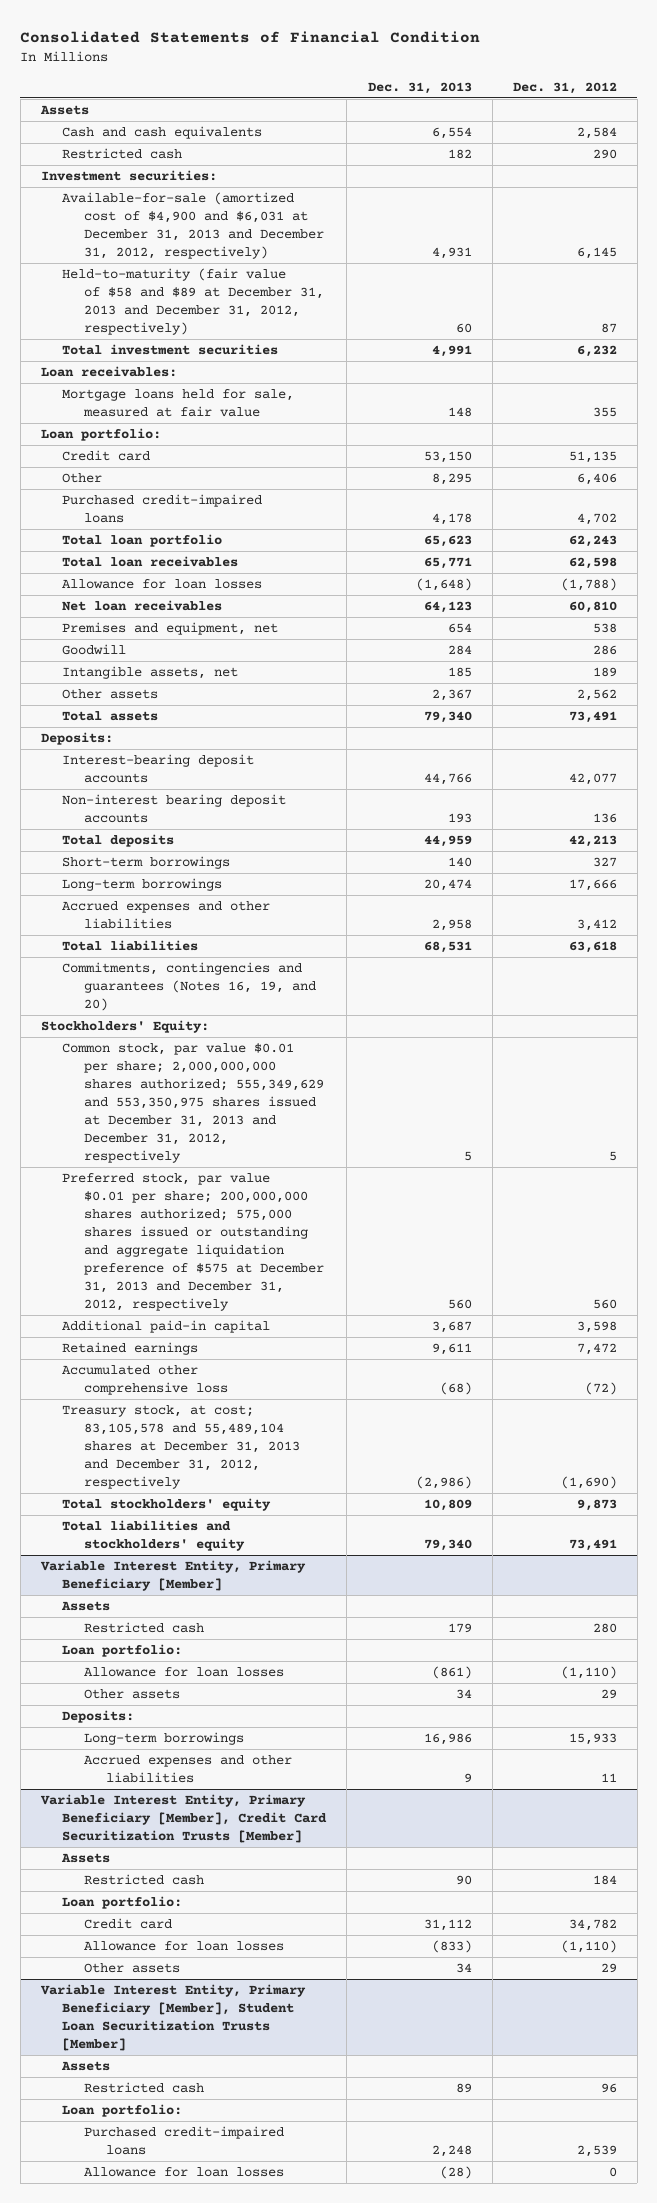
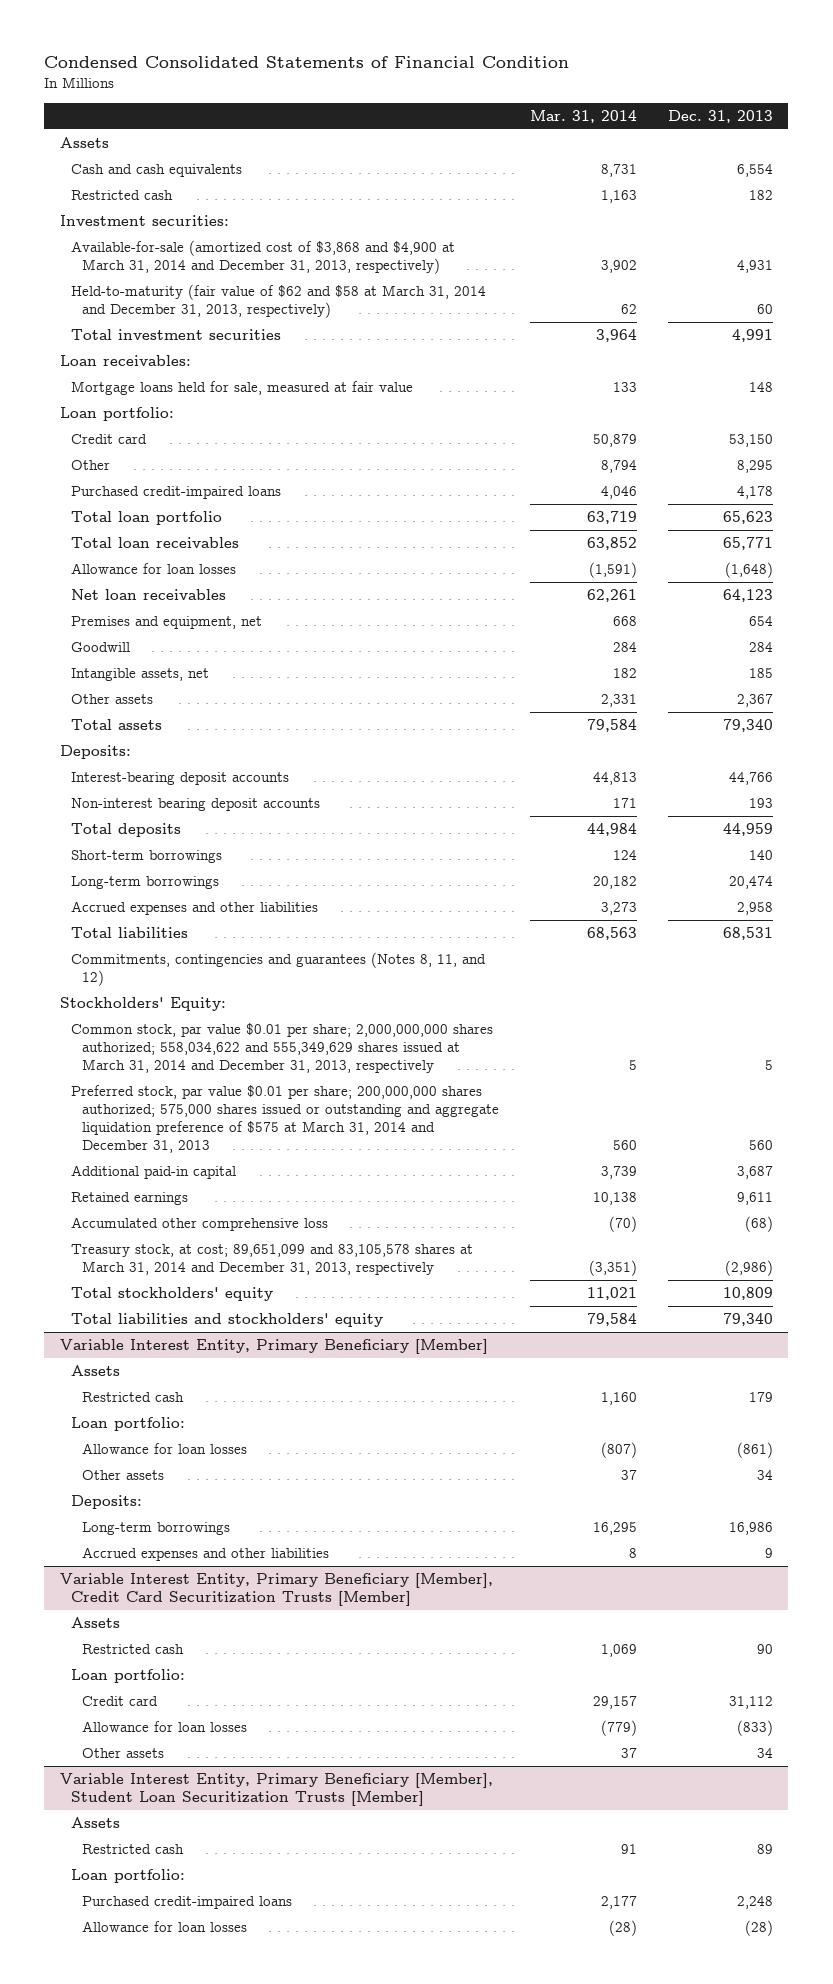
[20,31,481,44] Consolidated Statements of Financial Condition -> [44,55,570,68] Condensed Consolidated Statements of Financial Condition
[512,81,617,94] Dec. 31, 2012 -> none
none -> [530,109,638,123] Mar. 31, 2014
[62,192,325,259] Available-for-sale (amortized cost of $4,900 and $6,031 at December 31, 2013 and December 31, 2012, respectively) -> [71,240,456,275] Available-for-sale (amortized cost of $3,868 and $4,900 at March 31, 2014 and December 31, 2013, respectively)
[62,268,325,335] Held-to-maturity (fair value of $58 and $89 at December 31, 2013 and December 31, 2012, respectively) -> [71,284,487,319] Held-to-maturity (fair value of $62 and $58 at March 31, 2014 and December 31, 2013, respectively)
[62,962,317,1012] Commitments, contingencies and guarantees (Notes 16, 19, and 20) -> [71,952,487,987] Commitments, contingencies and guarantees (Notes 8, 11, and 12)
[62,1043,325,1163] Common stock, par value $0.01 per share; 2,000,000,000 shares authorized; 555,349,629 and 553,350,975 shares issued at December 31, 2013 and December 31, 2012, respectively -> [71,1023,494,1074] Common stock, par value $0.01 per share; 2,000,000,000 shares authorized; 558,034,622 and 555,349,629 shares issued at March 31, 2014 and December 31, 2013, respectively
[62,1173,325,1311] Preferred stock, par value $0.01 per share; 200,000,000 shares authorized; 575,000 shares issued or outstanding and aggregate liquidation preference of $575 at December 31, 2013 and December 31, 2012, respectively -> [71,1085,500,1154] Preferred stock, par value $0.01 per share; 200,000,000 shares authorized; 575,000 shares issued or outstanding and aggregate liquidation preference of $575 at March 31, 2014 and December 31, 2013
[62,1405,301,1489] Treasury stock, at cost; 83,105,578 and 55,489,104 shares at December 31, 2013 and December 31, 2012, respectively -> [71,1244,474,1276] Treasury stock, at cost; 89,651,099 and 83,105,578 shares at March 31, 2014 and December 31, 2013, respectively

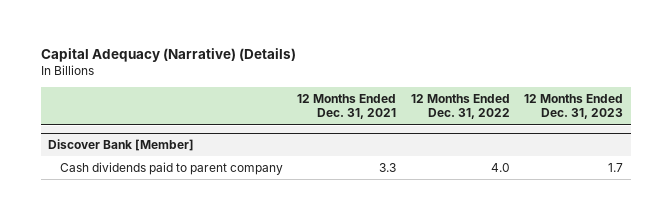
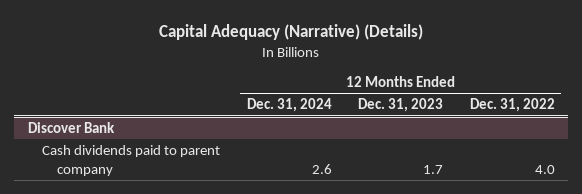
[297,93,397,120] 12 Months Ended Dec. 31, 2021 -> none
none -> [246,98,332,113] Dec. 31, 2024
[47,139,194,152] Discover Bank [Member] -> [27,121,115,133] Discover Bank

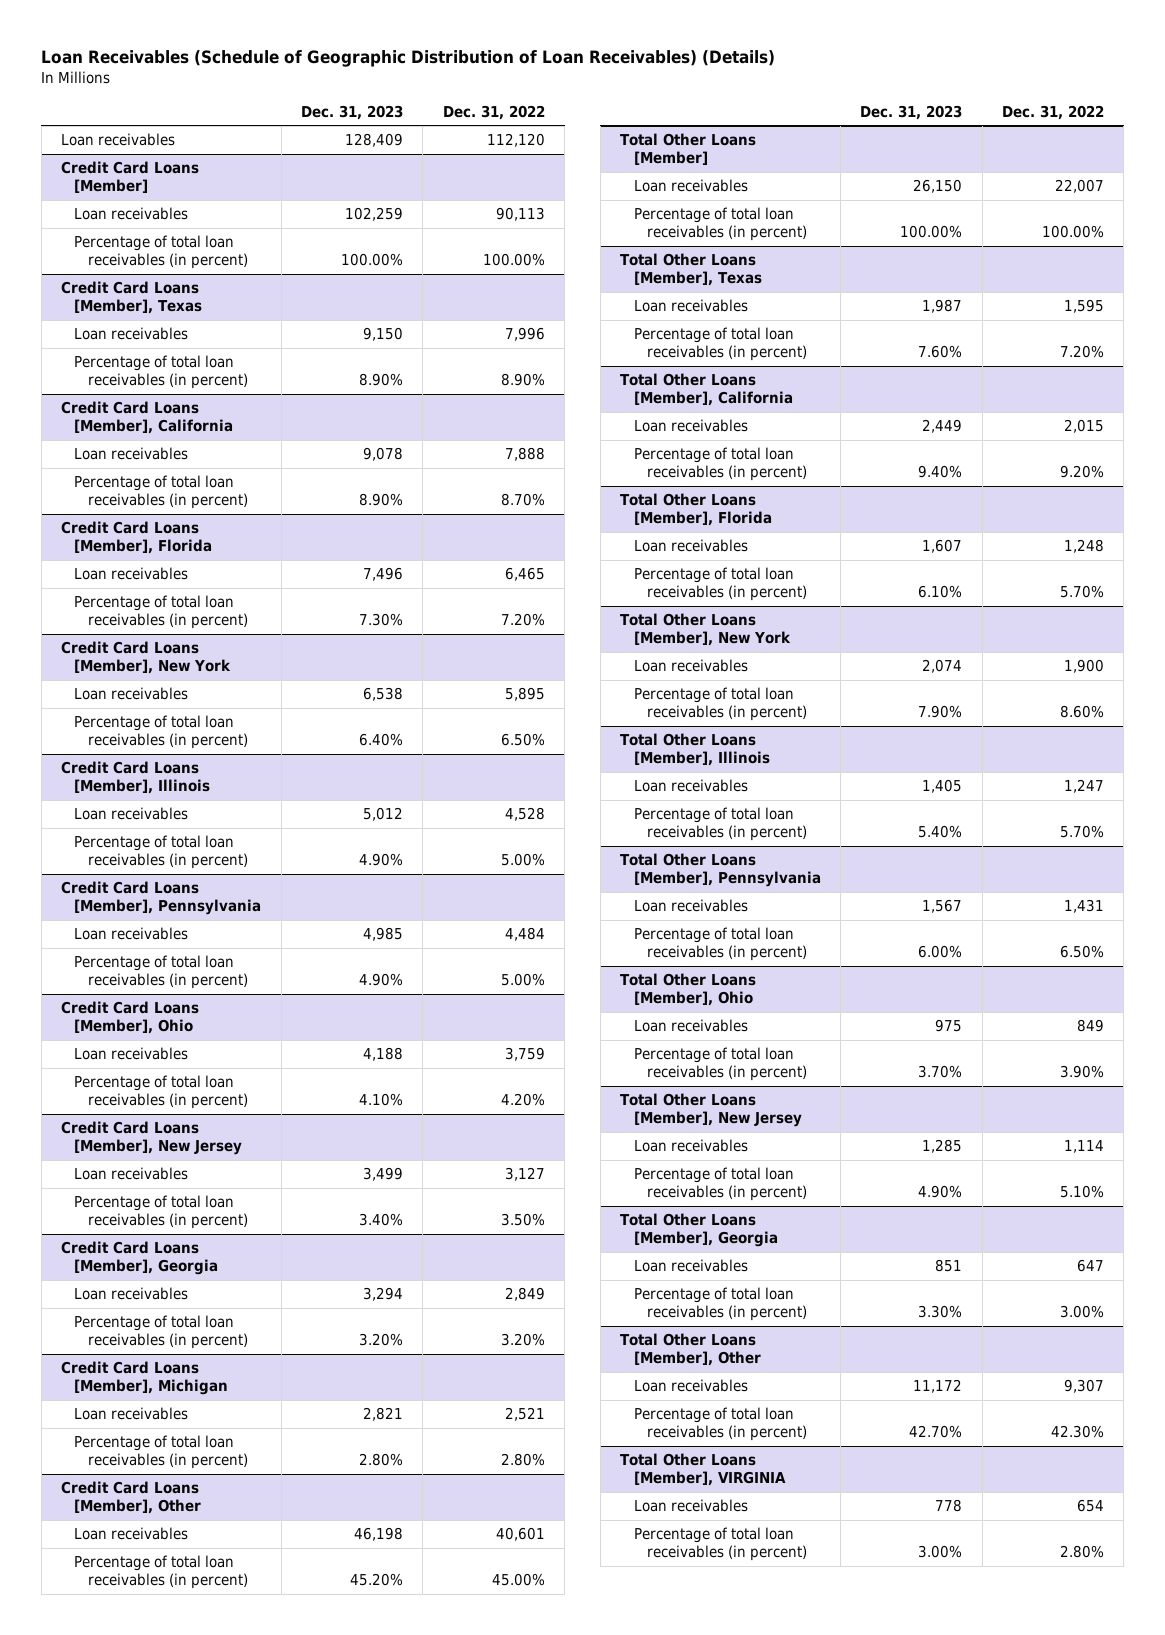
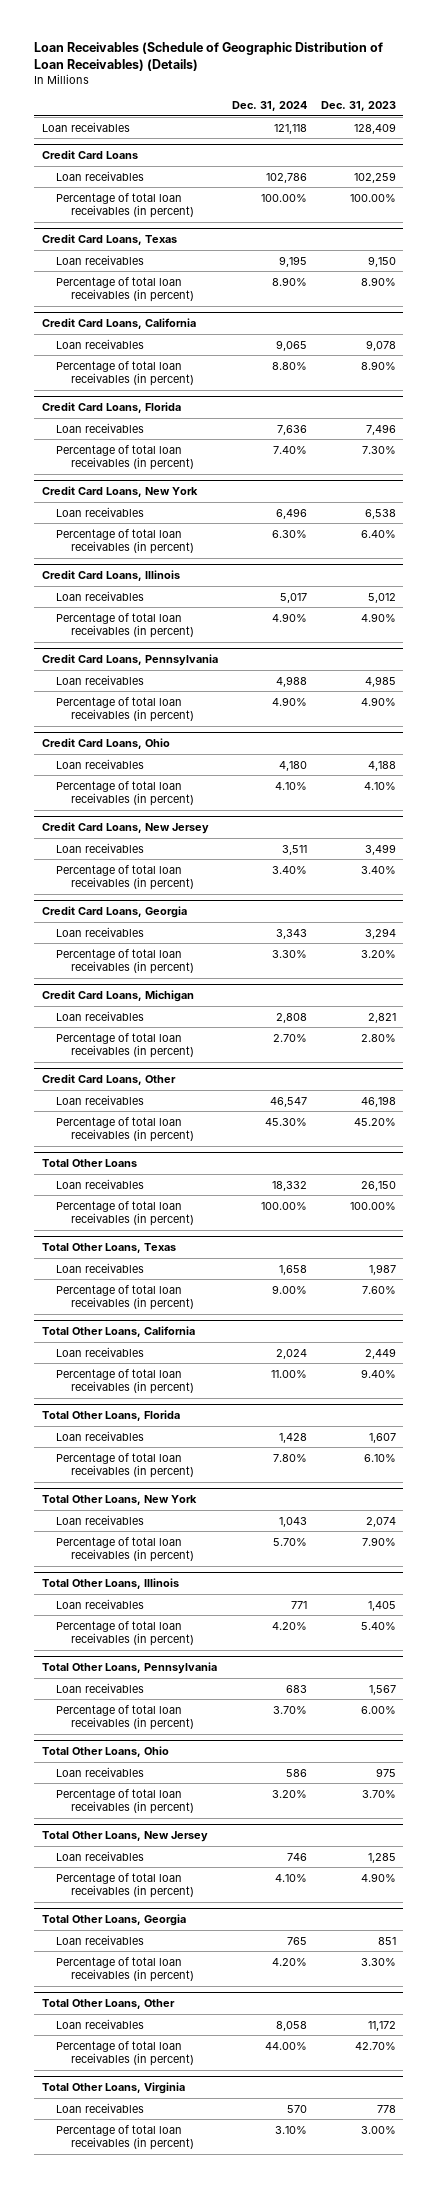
[442,104,545,120] Dec. 31, 2022 -> none
none -> [231,101,307,112] Dec. 31, 2024
[60,161,199,194] Credit Card Loans [Member] -> [41,150,138,160] Credit Card Loans
[60,281,203,315] Credit Card Loans [Member], Texas -> [41,234,177,246] Credit Card Loans, Texas
[60,401,234,435] Credit Card Loans [Member], California -> [41,318,196,330] Credit Card Loans, California
[60,521,213,555] Credit Card Loans [Member], Florida -> [41,402,181,414] Credit Card Loans, Florida
[60,641,232,675] Credit Card Loans [Member], New York -> [41,486,198,498] Credit Card Loans, New York
[60,761,211,795] Credit Card Loans [Member], Illinois -> [41,570,180,582] Credit Card Loans, Illinois
[60,881,262,916] Credit Card Loans [Member], Pennsylvania -> [41,654,218,667] Credit Card Loans, Pennsylvania
[60,1001,199,1035] Credit Card Loans [Member], Ohio -> [41,738,170,750] Credit Card Loans, Ohio
[60,1121,243,1156] Credit Card Loans [Member], New Jersey -> [41,822,209,835] Credit Card Loans, New Jersey
[60,1241,219,1276] Credit Card Loans [Member], Georgia -> [41,906,187,919] Credit Card Loans, Georgia
[60,1361,229,1396] Credit Card Loans [Member], Michigan -> [41,990,194,1003] Credit Card Loans, Michigan
[60,1481,202,1515] Credit Card Loans [Member], Other -> [41,1074,176,1086] Credit Card Loans, Other
[620,133,757,166] Total Other Loans [Member] -> [41,1159,137,1168] Total Other Loans
[620,253,762,287] Total Other Loans [Member], Texas -> [41,1243,176,1254] Total Other Loans, Texas
[620,373,793,407] Total Other Loans [Member], California -> [41,1326,195,1338] Total Other Loans, California
[620,493,772,527] Total Other Loans [Member], Florida -> [41,1410,180,1422] Total Other Loans, Florida
[620,613,791,647] Total Other Loans [Member], New York -> [41,1495,197,1506] Total Other Loans, New York
[620,733,770,767] Total Other Loans [Member], Illinois -> [41,1578,179,1590] Total Other Loans, Illinois
[620,853,821,888] Total Other Loans [Member], Pennsylvania -> [41,1662,217,1675] Total Other Loans, Pennsylvania
[620,973,757,1007] Total Other Loans [Member], Ohio -> [41,1746,169,1758] Total Other Loans, Ohio
[620,1093,802,1128] Total Other Loans [Member], New Jersey -> [41,1831,208,1843] Total Other Loans, New Jersey
[620,1213,778,1248] Total Other Loans [Member], Georgia -> [41,1914,186,1927] Total Other Loans, Georgia
[620,1333,761,1367] Total Other Loans [Member], Other -> [41,1999,175,2010] Total Other Loans, Other
[620,1453,786,1487] Total Other Loans [Member], VIRGINIA -> [41,2082,185,2095] Total Other Loans, Virginia

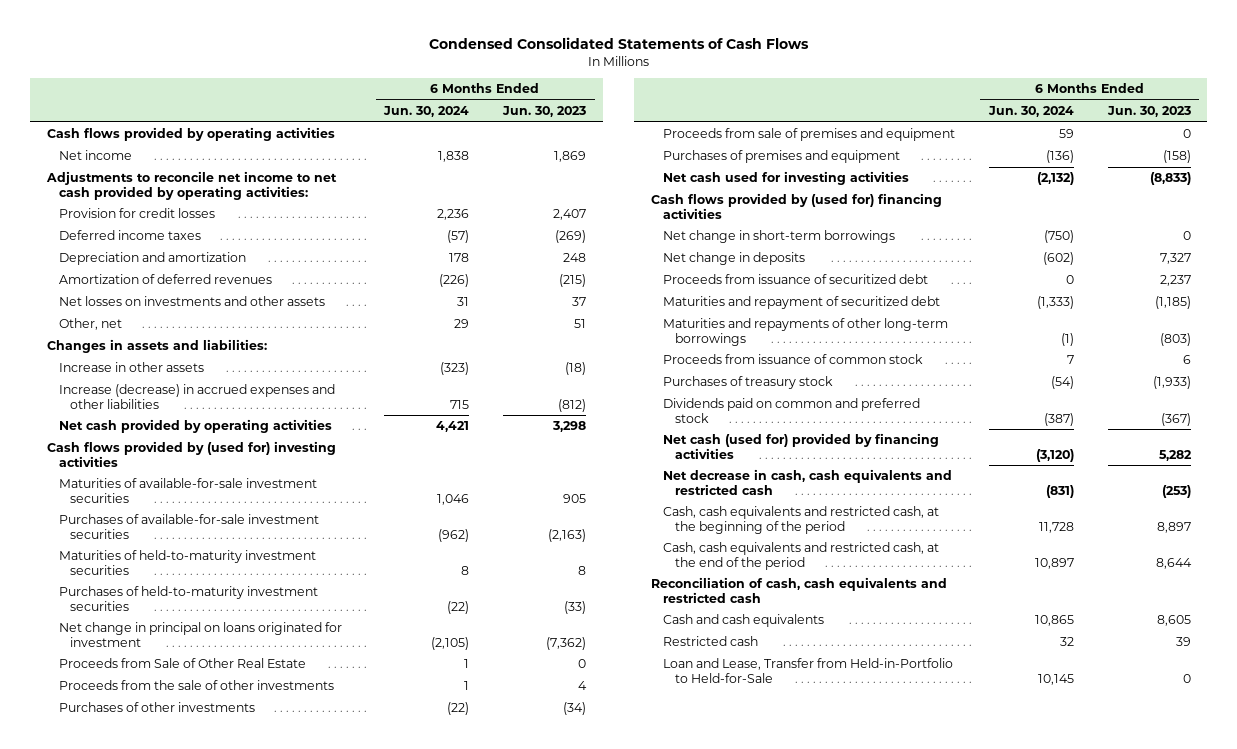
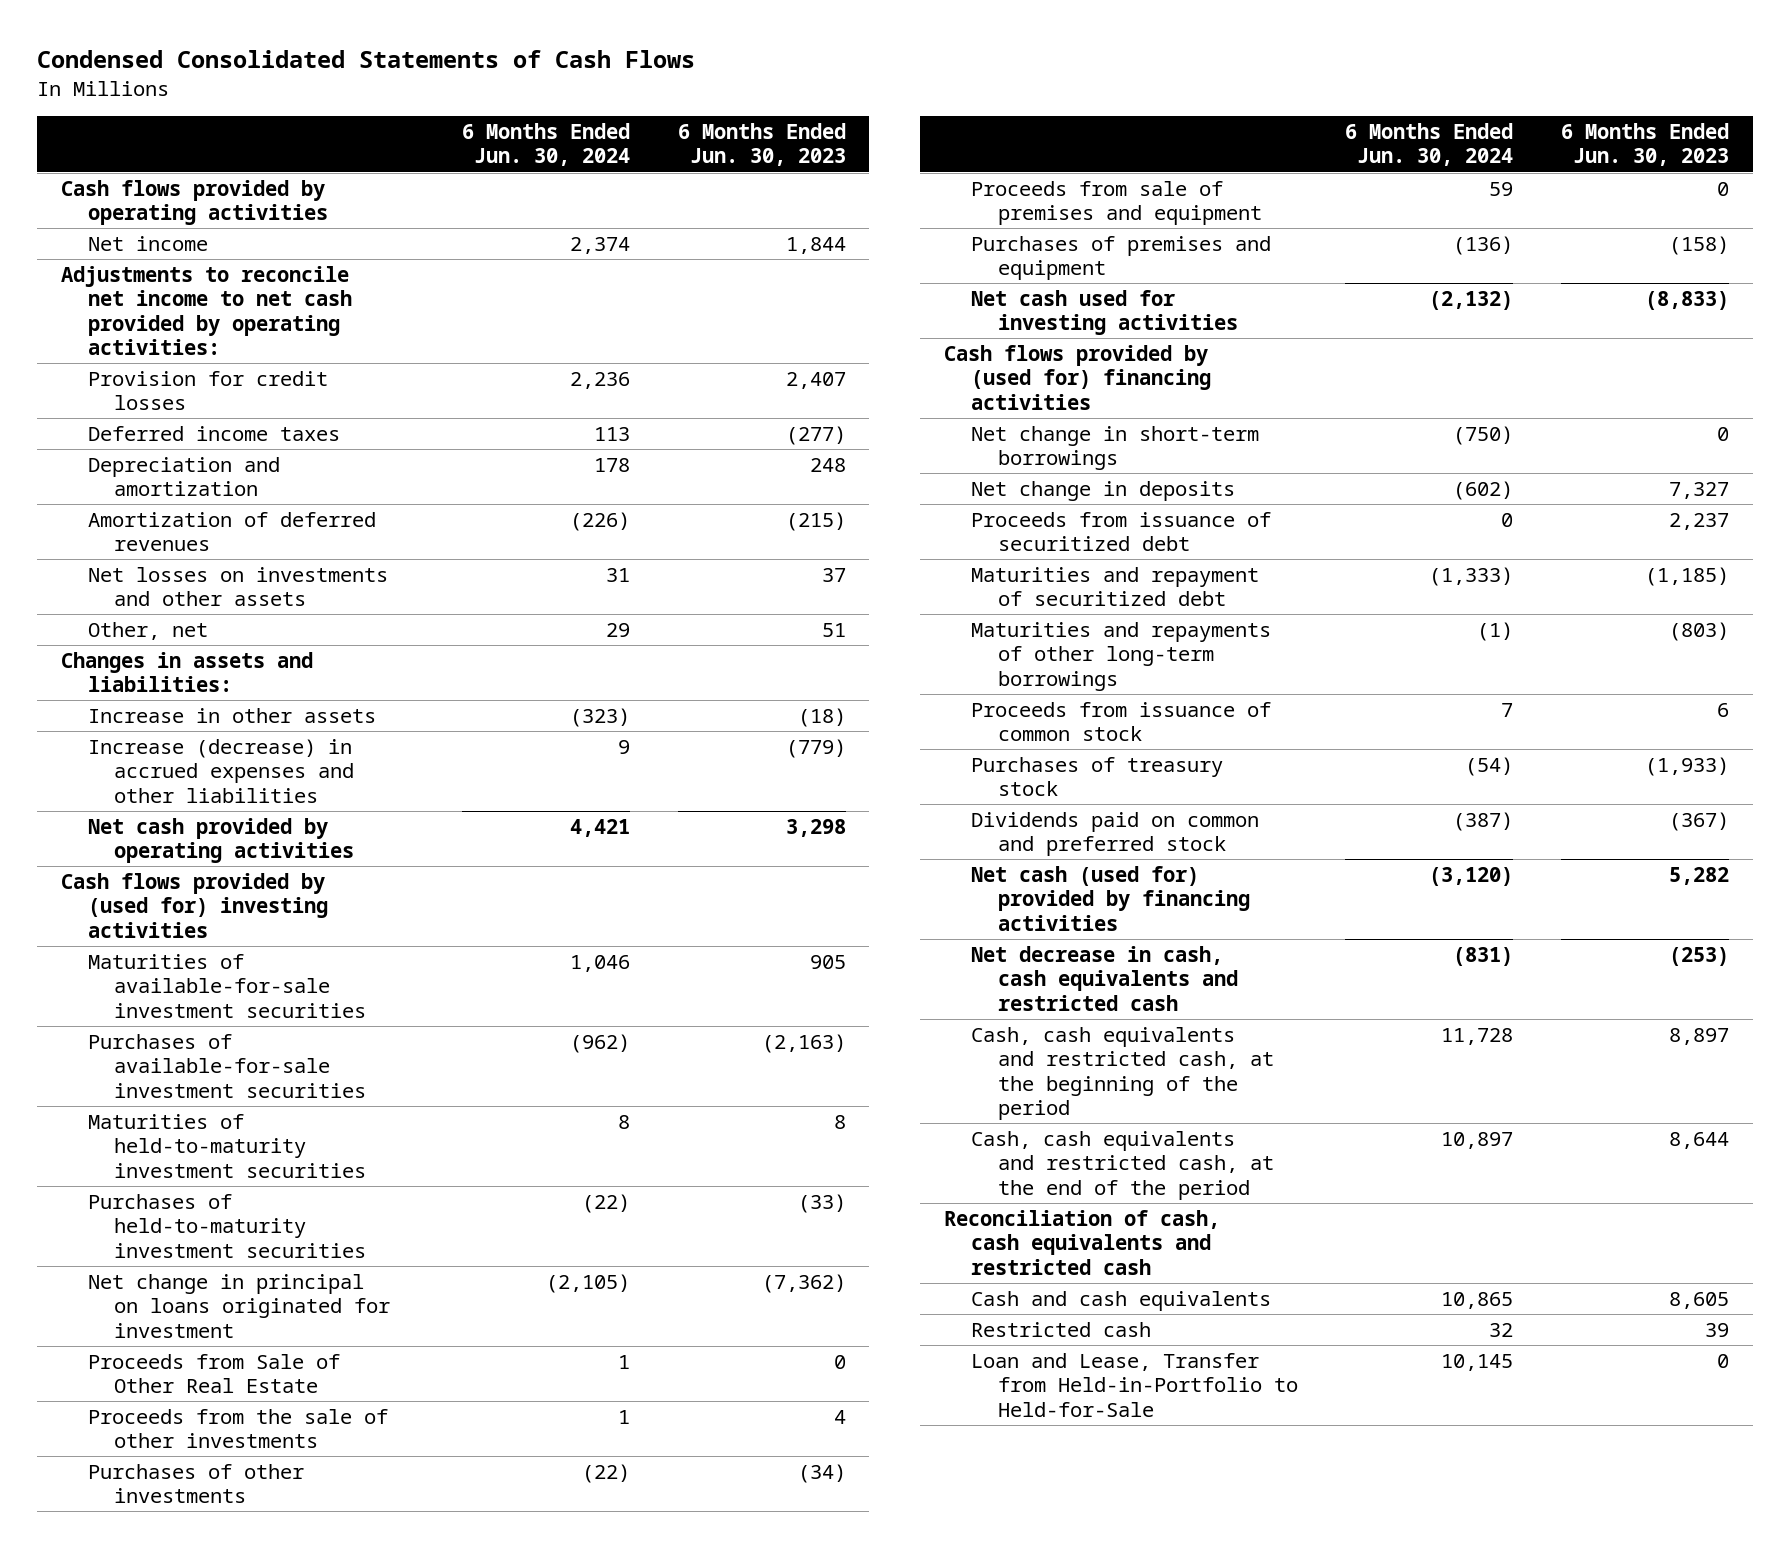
[438,151,470,163] 1,838 -> [569,236,630,254] 2,374
[554,151,587,163] 1,869 -> [785,236,846,254] 1,844
[447,230,470,244] (57) -> [593,426,630,441] 113
[555,230,587,244] (269) -> [785,425,846,445] (277)
[450,399,470,409] 715 -> [617,739,630,754] 9
[558,398,587,412] (812) -> [785,738,846,758] (779)

